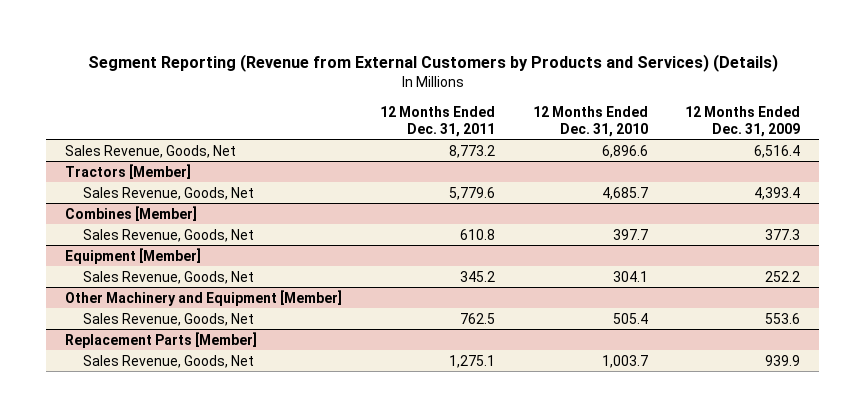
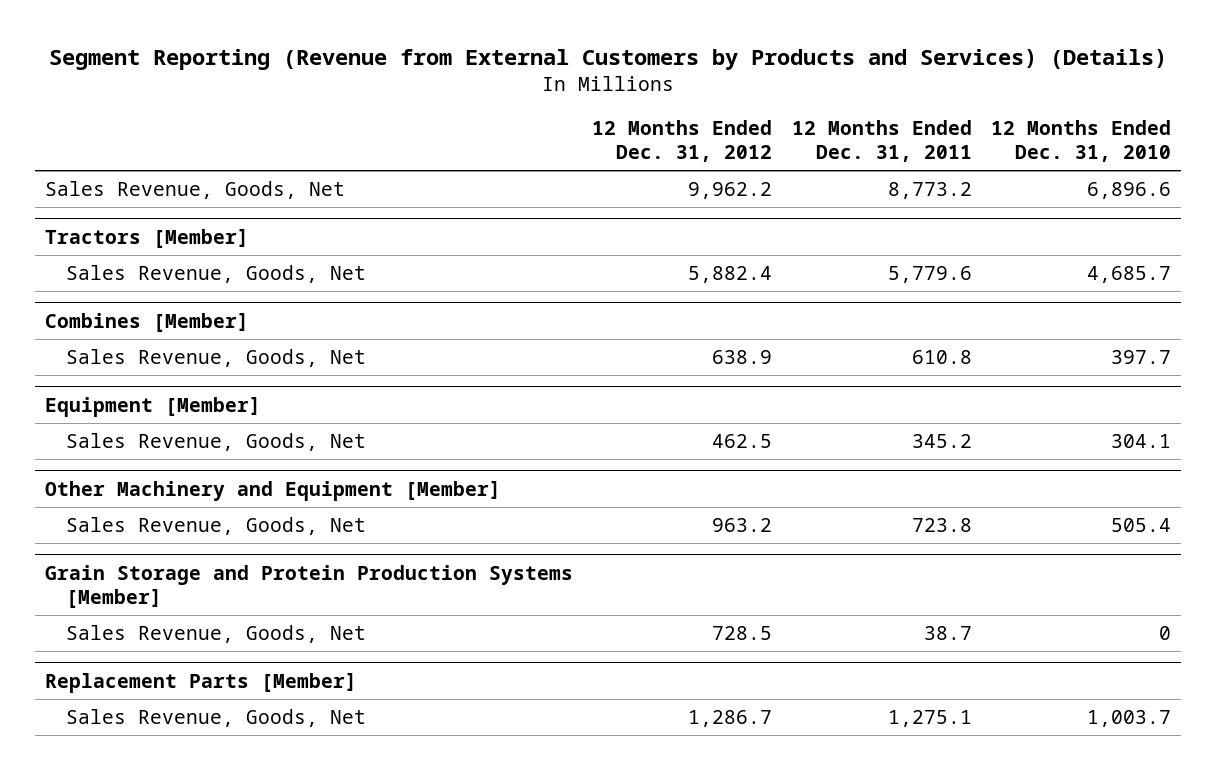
[685,105,801,137] 12 Months Ended Dec. 31, 2009 -> none
none -> [592,120,773,163] 12 Months Ended Dec. 31, 2012
[459,312,495,324] 762.5 -> [911,518,972,533] 723.8
none -> [44,564,573,608] Grain Storage and Protein Production Systems [Member]
none -> [65,625,366,644] Sales Revenue, Goods, Net

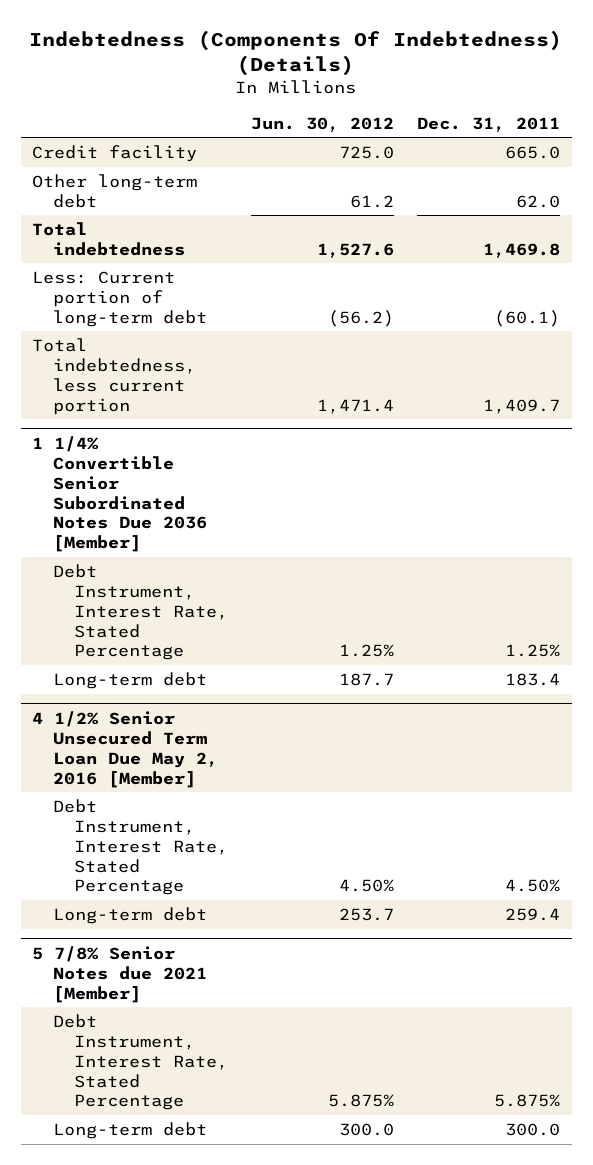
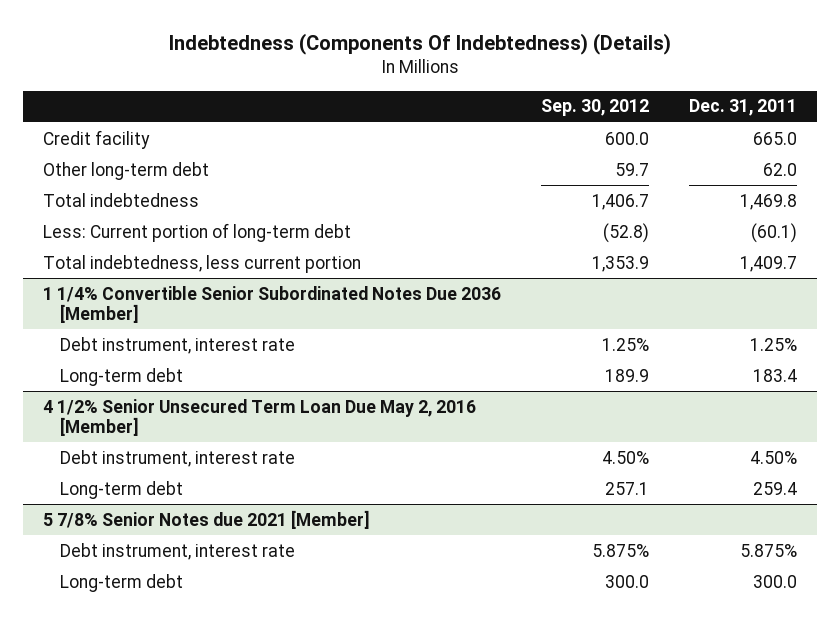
[251,116,395,132] Jun. 30, 2012 -> none
none -> [540,99,649,117] Sep. 30, 2012
[53,563,229,661] Debt Instrument, Interest Rate, Stated Percentage -> [60,336,296,354] Debt instrument, interest rate
[53,798,229,896] Debt Instrument, Interest Rate, Stated Percentage -> [60,449,296,467] Debt instrument, interest rate
[53,1013,229,1111] Debt Instrument, Interest Rate, Stated Percentage -> [60,542,296,560] Debt instrument, interest rate

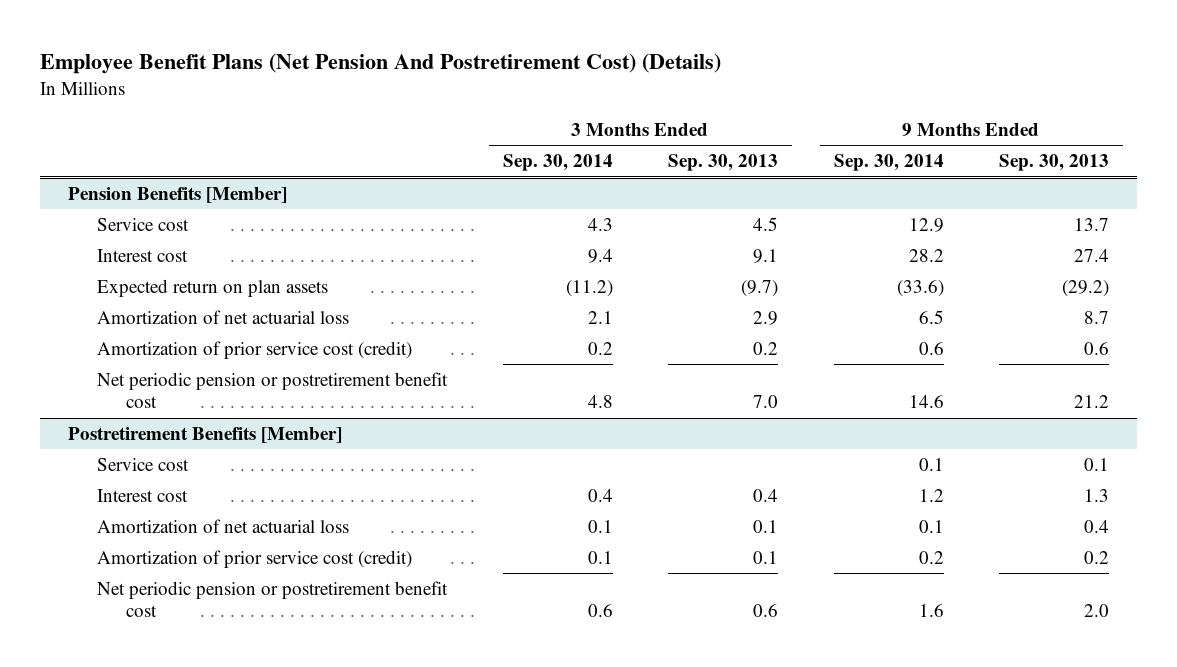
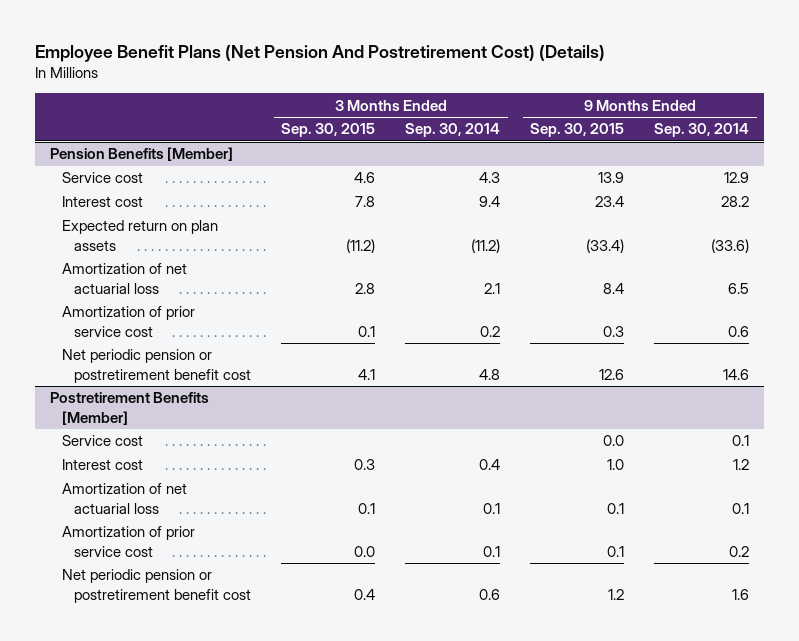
[668,154,779,172] Sep. 30, 2013 -> none
[999,154,1110,172] Sep. 30, 2013 -> none
none -> [281,123,376,138] Sep. 30, 2015
none -> [530,123,625,138] Sep. 30, 2015
[97,340,413,359] Amortization of prior service cost (credit) -> [62,306,196,337] Amortization of prior service cost
[97,549,413,568] Amortization of prior service cost (credit) -> [62,526,196,557] Amortization of prior service cost

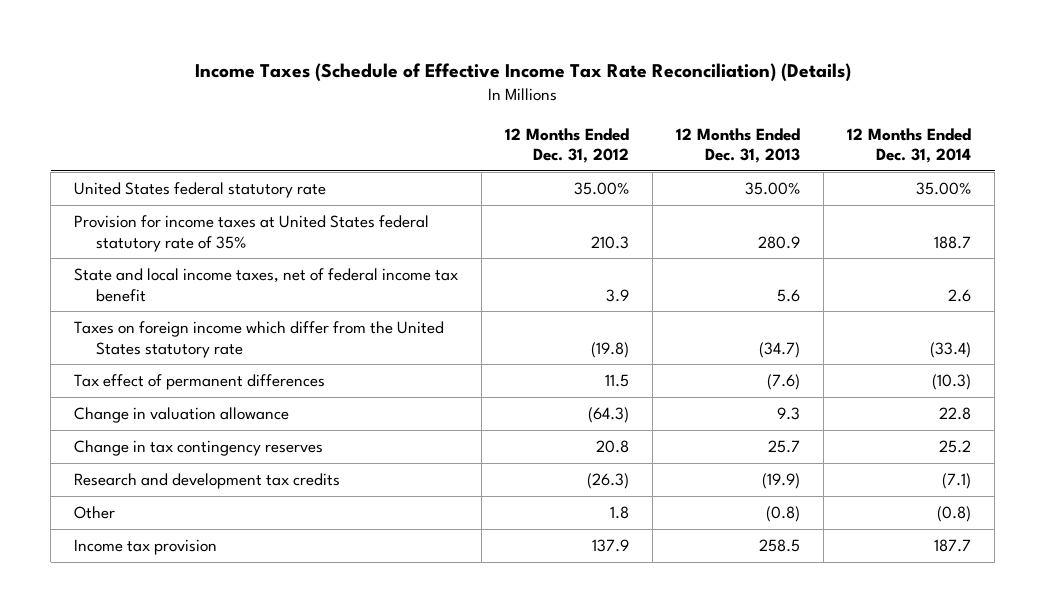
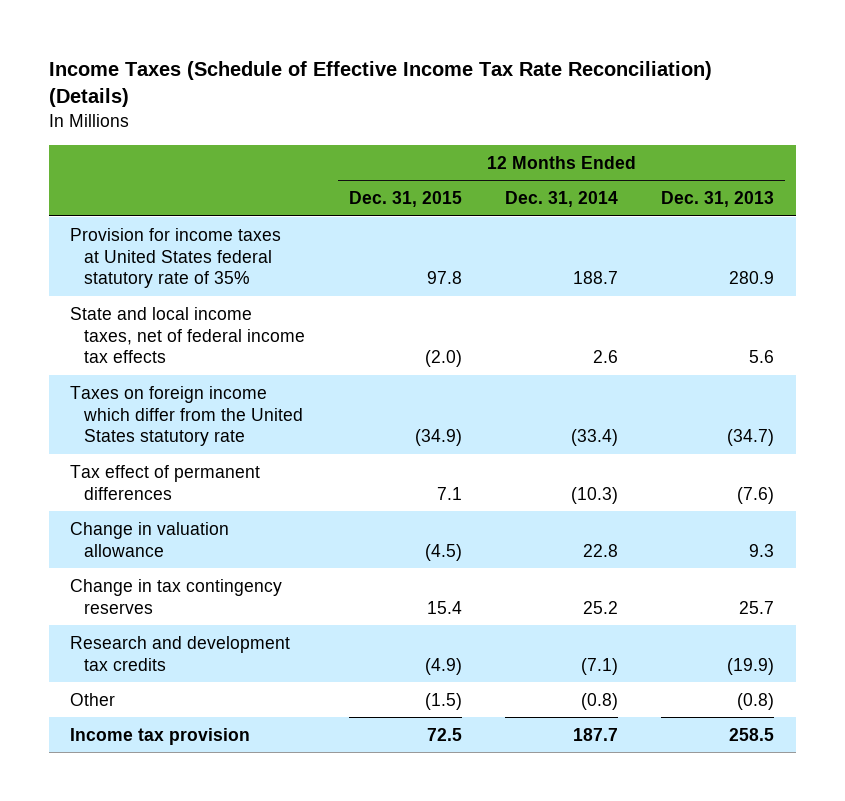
[505,127,630,164] 12 Months Ended Dec. 31, 2012 -> none
none -> [348,191,462,208] Dec. 31, 2015
[74,181,327,198] United States federal statutory rate -> none
[74,267,459,302] State and local income taxes, net of federal income tax benefit -> [70,306,306,364] State and local income taxes, net of federal income tax effects

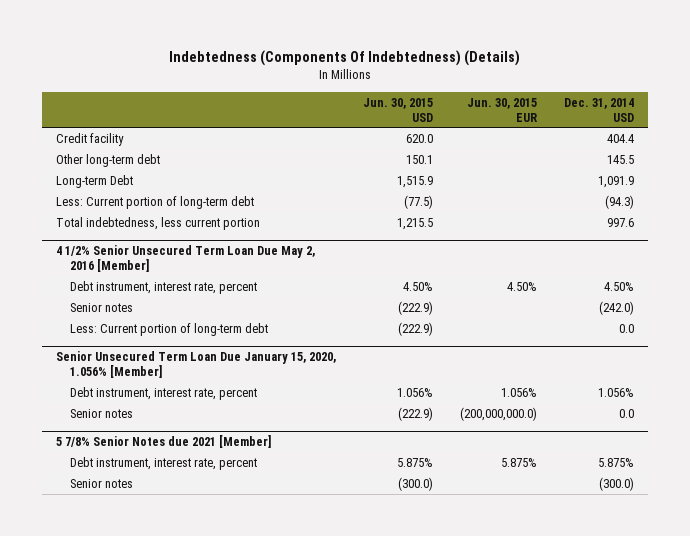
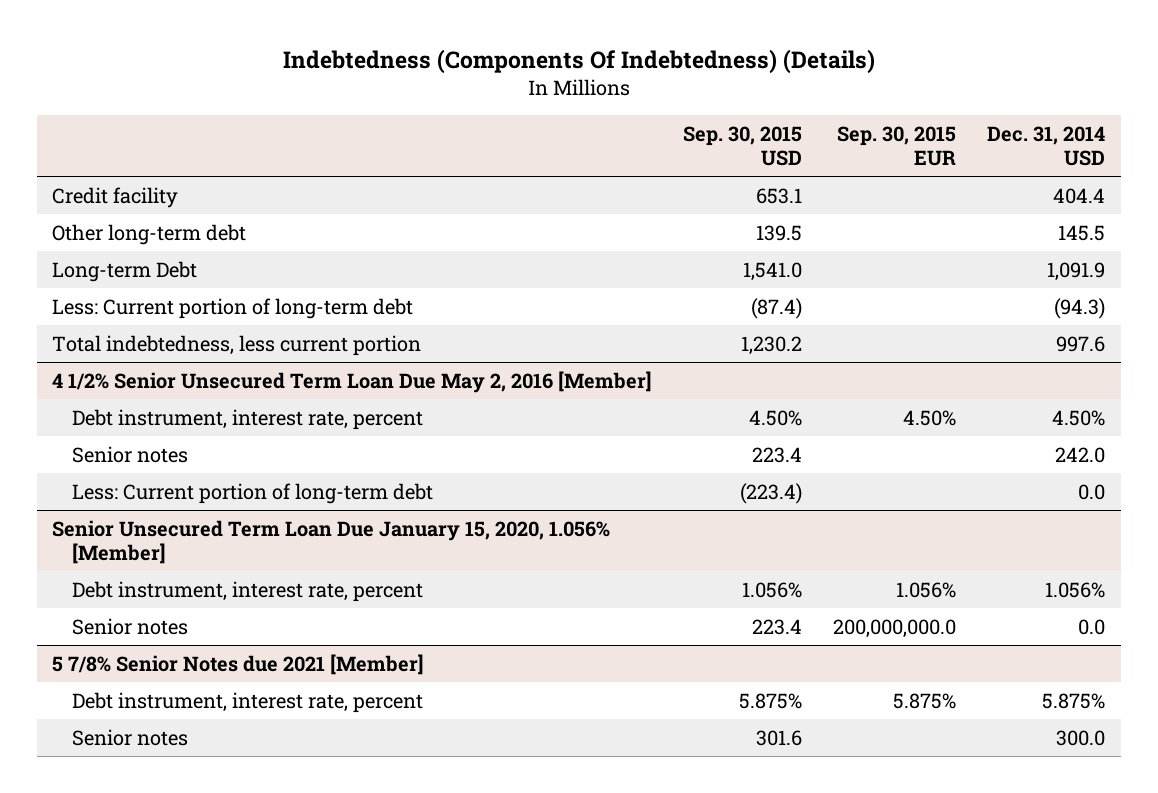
[363,97,434,122] Jun. 30, 2015 USD -> none
[467,97,538,122] Jun. 30, 2015 EUR -> none
none -> [683,126,803,166] Sep. 30, 2015 USD
none -> [837,126,957,166] Sep. 30, 2015 EUR
[599,300,635,315] (242.0) -> [1055,446,1106,463] 242.0
[599,476,635,491] (300.0) -> [1056,729,1106,746] 300.0

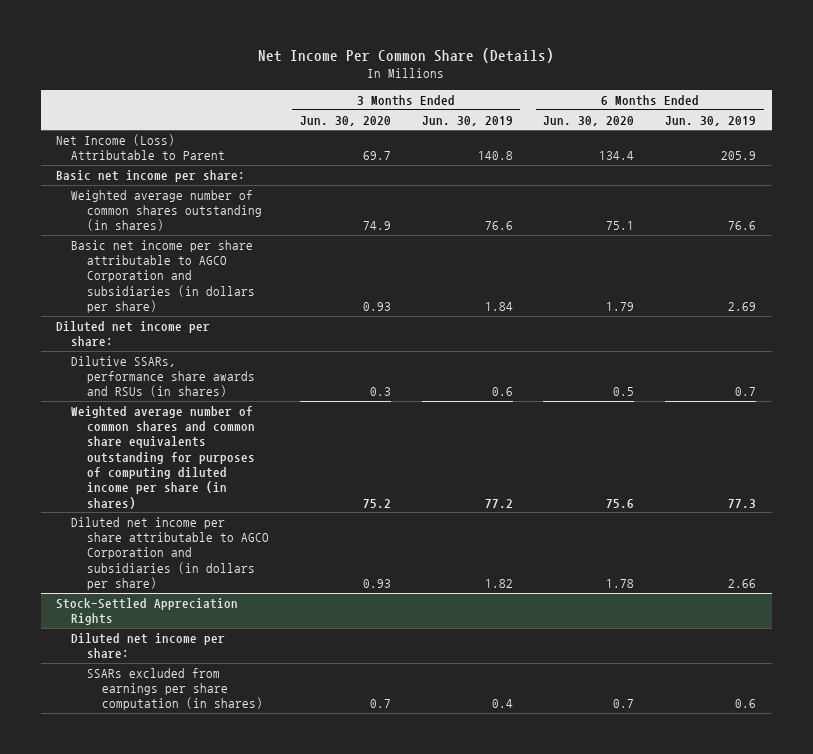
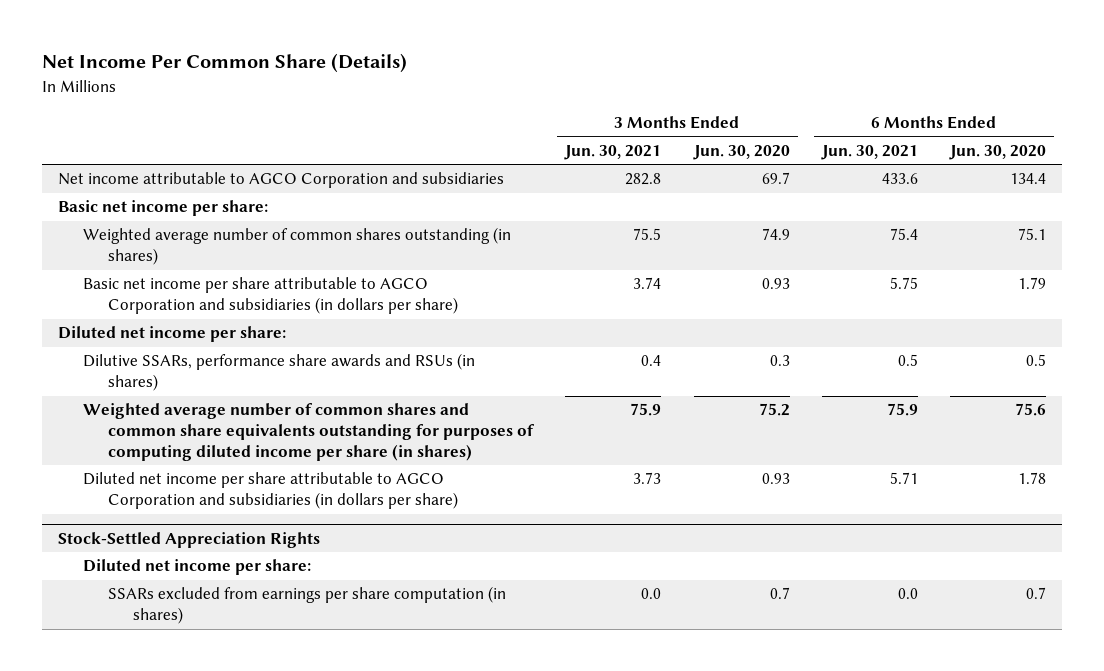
[421,115,513,126] Jun. 30, 2019 -> none
[665,115,757,126] Jun. 30, 2019 -> none
none -> [564,145,662,161] Jun. 30, 2021
none -> [820,145,918,161] Jun. 30, 2021
[56,133,226,161] Net Income (Loss) Attributable to Parent -> [57,172,504,189] Net income attributable to AGCO Corporation and subsidiaries

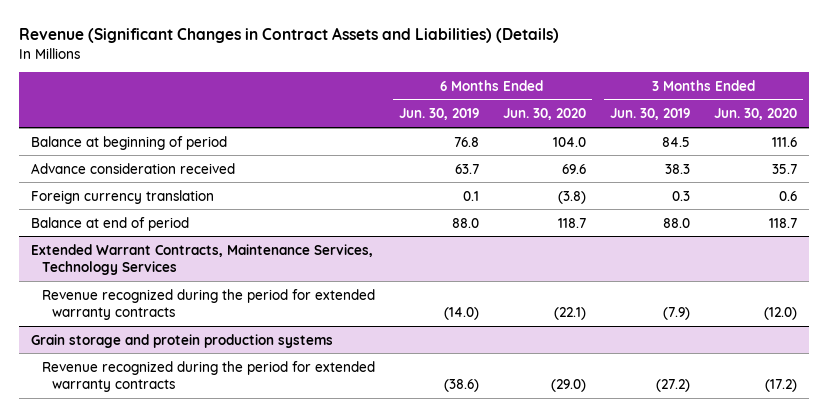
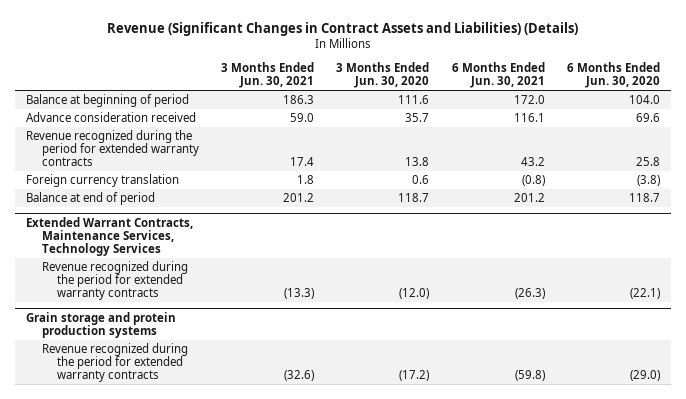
[398,108,479,121] Jun. 30, 2019 -> none
[609,108,690,121] Jun. 30, 2019 -> none
none -> [221,62,315,89] 3 Months Ended Jun. 30, 2021
none -> [451,62,545,89] 6 Months Ended Jun. 30, 2021
none -> [26,130,199,167] Revenue recognized during the period for extended warranty contracts

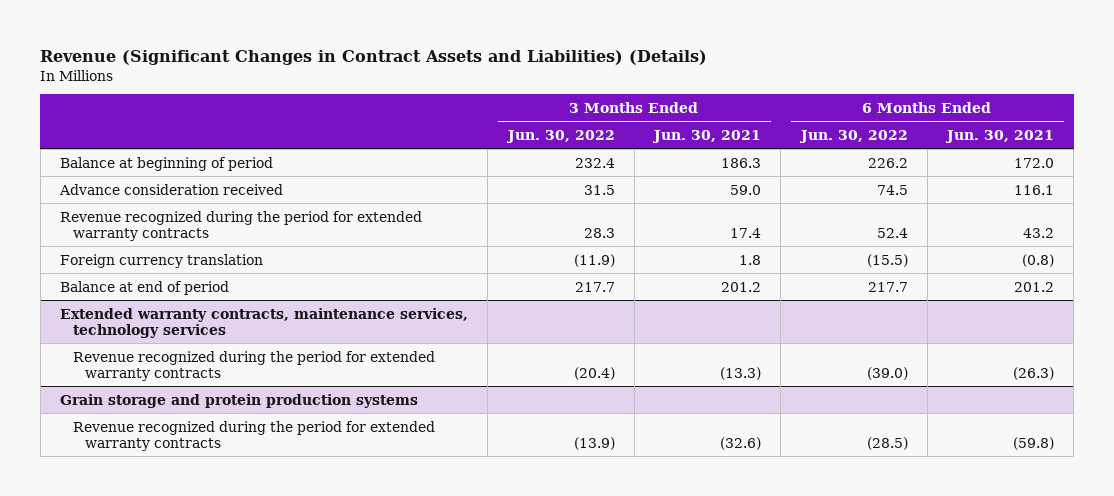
[336,62,430,89] 3 Months Ended Jun. 30, 2020 -> none
[567,62,661,89] 6 Months Ended Jun. 30, 2020 -> none
none -> [505,129,615,143] Jun. 30, 2022
none -> [798,129,908,143] Jun. 30, 2022
[26,216,194,256] Extended Warrant Contracts, Maintenance Services, Technology Services -> [60,307,469,338] Extended warranty contracts, maintenance services, technology services

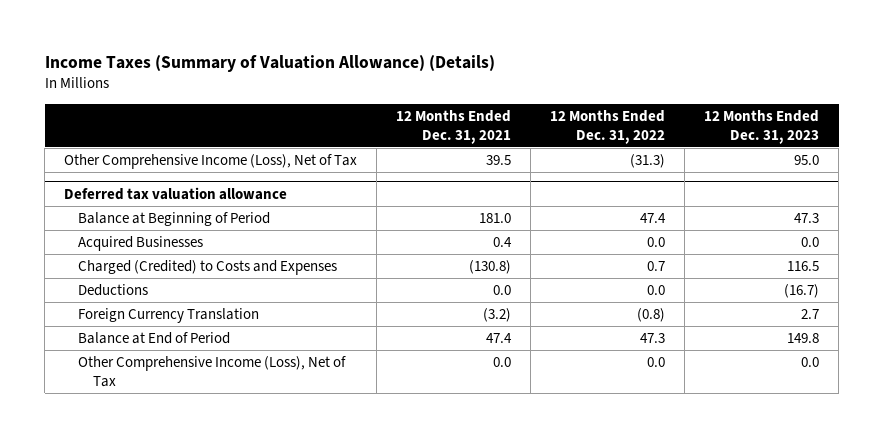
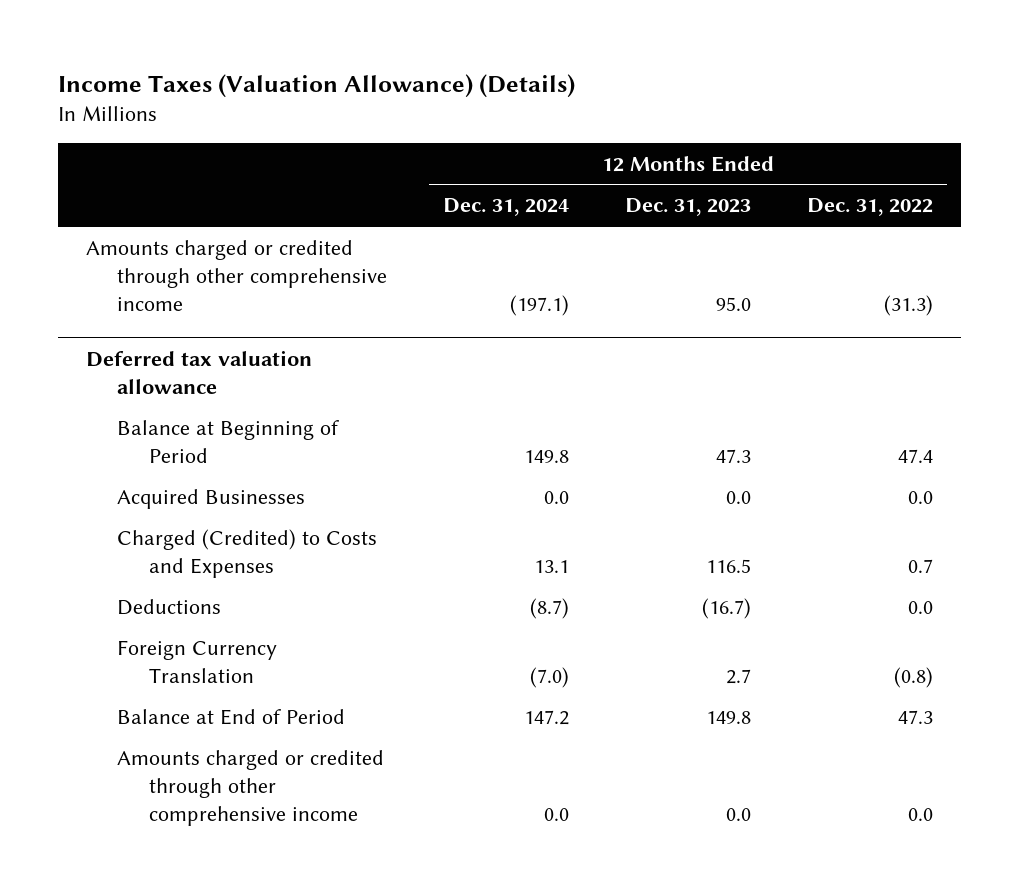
[44,55,495,73] Income Taxes (Summary of Valuation Allowance) (Details) -> [57,73,575,98] Income Taxes (Valuation Allowance) (Details)
[396,109,512,144] 12 Months Ended Dec. 31, 2021 -> none
none -> [443,198,570,217] Dec. 31, 2024
[64,154,358,170] Other Comprehensive Income (Loss), Net of Tax -> [85,239,388,311] Amounts charged or credited through other comprehensive income
[78,356,347,388] Other Comprehensive Income (Loss), Net of Tax -> [117,749,385,826] Amounts charged or credited through other comprehensive income

